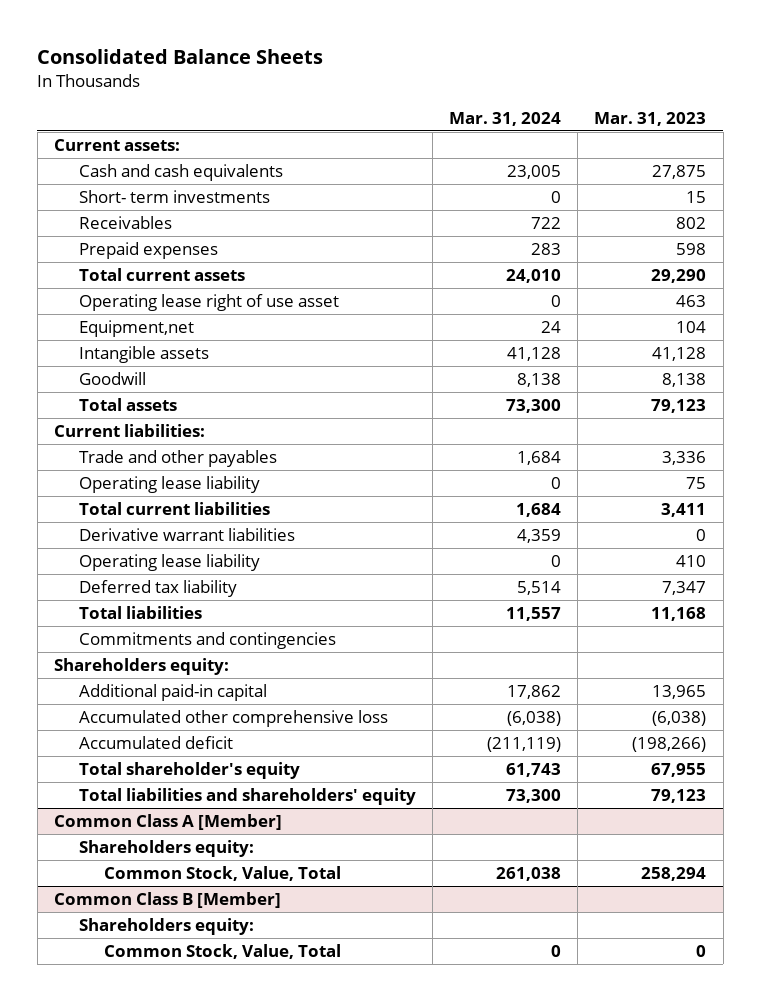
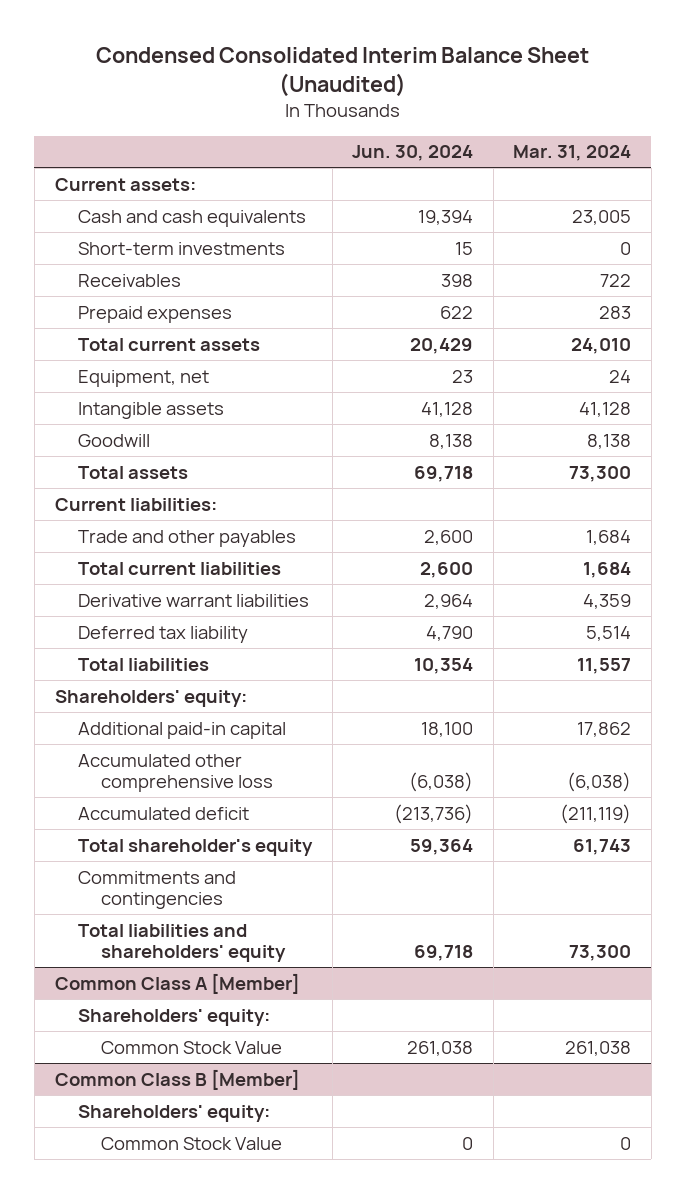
[37,48,324,64] Consolidated Balance Sheets -> [95,47,589,98] Condensed Consolidated Interim Balance Sheet (Unaudited)
[594,111,707,126] Mar. 31, 2023 -> none
none -> [352,145,474,162] Jun. 30, 2024
[78,190,270,204] Short- term investments -> [77,241,285,255] Short-term investments
[78,294,339,312] Operating lease right of use asset -> none
[78,320,194,338] Equipment,net -> [77,369,209,387] Equipment, net
[78,476,260,494] Operating lease liability -> none
[78,554,260,572] Operating lease liability -> none
[53,658,229,676] Shareholders equity: -> [54,689,247,707] Shareholders' equity:
[78,632,336,650] Commitments and contingencies -> [77,870,236,909] Commitments and contingencies
[78,840,254,858] Shareholders equity: -> [77,1008,270,1026] Shareholders' equity:
[103,866,341,882] Common Stock, Value, Total -> [101,1040,283,1054] Common Stock Value
[78,918,254,936] Shareholders equity: -> [77,1104,270,1122] Shareholders' equity:
[103,944,341,960] Common Stock, Value, Total -> [101,1136,283,1150] Common Stock Value

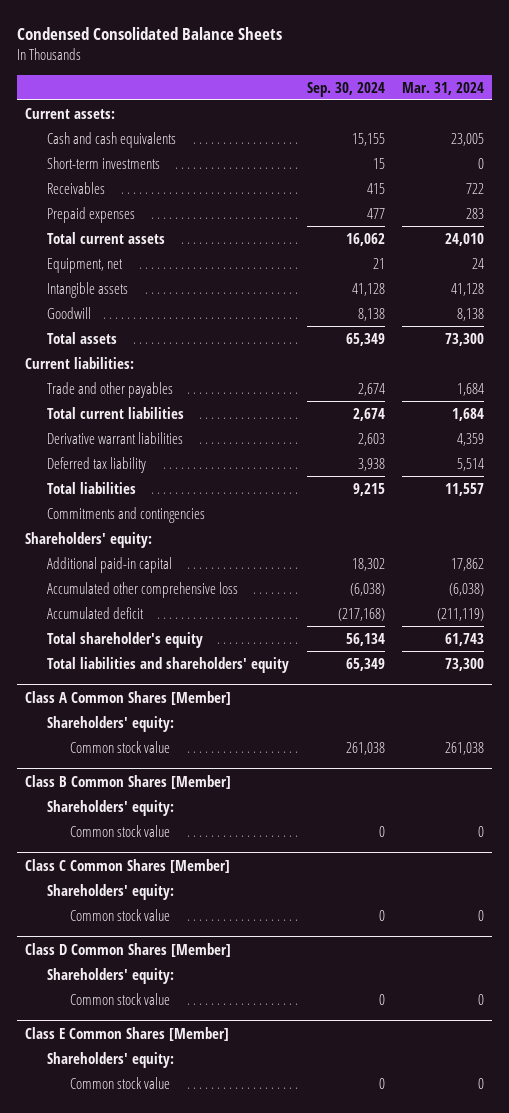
[95,47,589,98] Condensed Consolidated Interim Balance Sheet (Unaudited) -> [16,26,282,40] Condensed Consolidated Balance Sheets
[352,145,474,162] Jun. 30, 2024 -> none
none -> [306,81,385,97] Sep. 30, 2024
[77,870,236,909] Commitments and contingencies -> [47,506,206,523] Commitments and contingencies
[54,972,300,994] Common Class A [Member] -> [25,690,232,705] Class A Common Shares [Member]
[101,1040,283,1054] Common Stock Value -> [69,740,170,753] Common stock value
[54,1068,300,1090] Common Class B [Member] -> [25,774,232,789] Class B Common Shares [Member]
[101,1136,283,1150] Common Stock Value -> [69,824,170,837] Common stock value
none -> [25,858,231,873] Class C Common Shares [Member]
none -> [47,883,175,900] Shareholders' equity:
none -> [69,908,170,921] Common stock value
none -> [25,942,232,957] Class D Common Shares [Member]
none -> [47,967,175,984] Shareholders' equity:
none -> [69,992,170,1005] Common stock value
none -> [25,1026,230,1041] Class E Common Shares [Member]
none -> [47,1051,175,1068] Shareholders' equity:
none -> [69,1076,170,1089] Common stock value

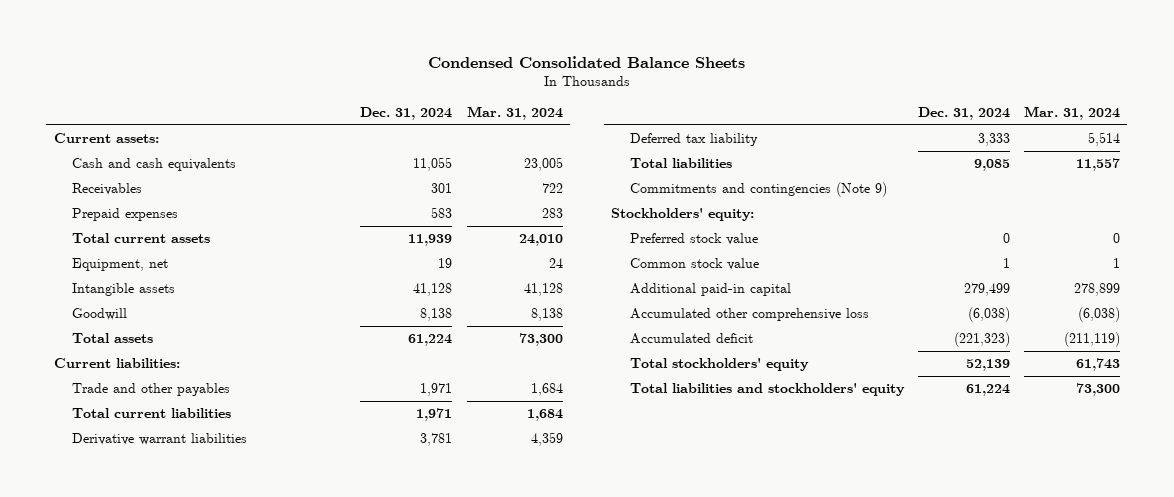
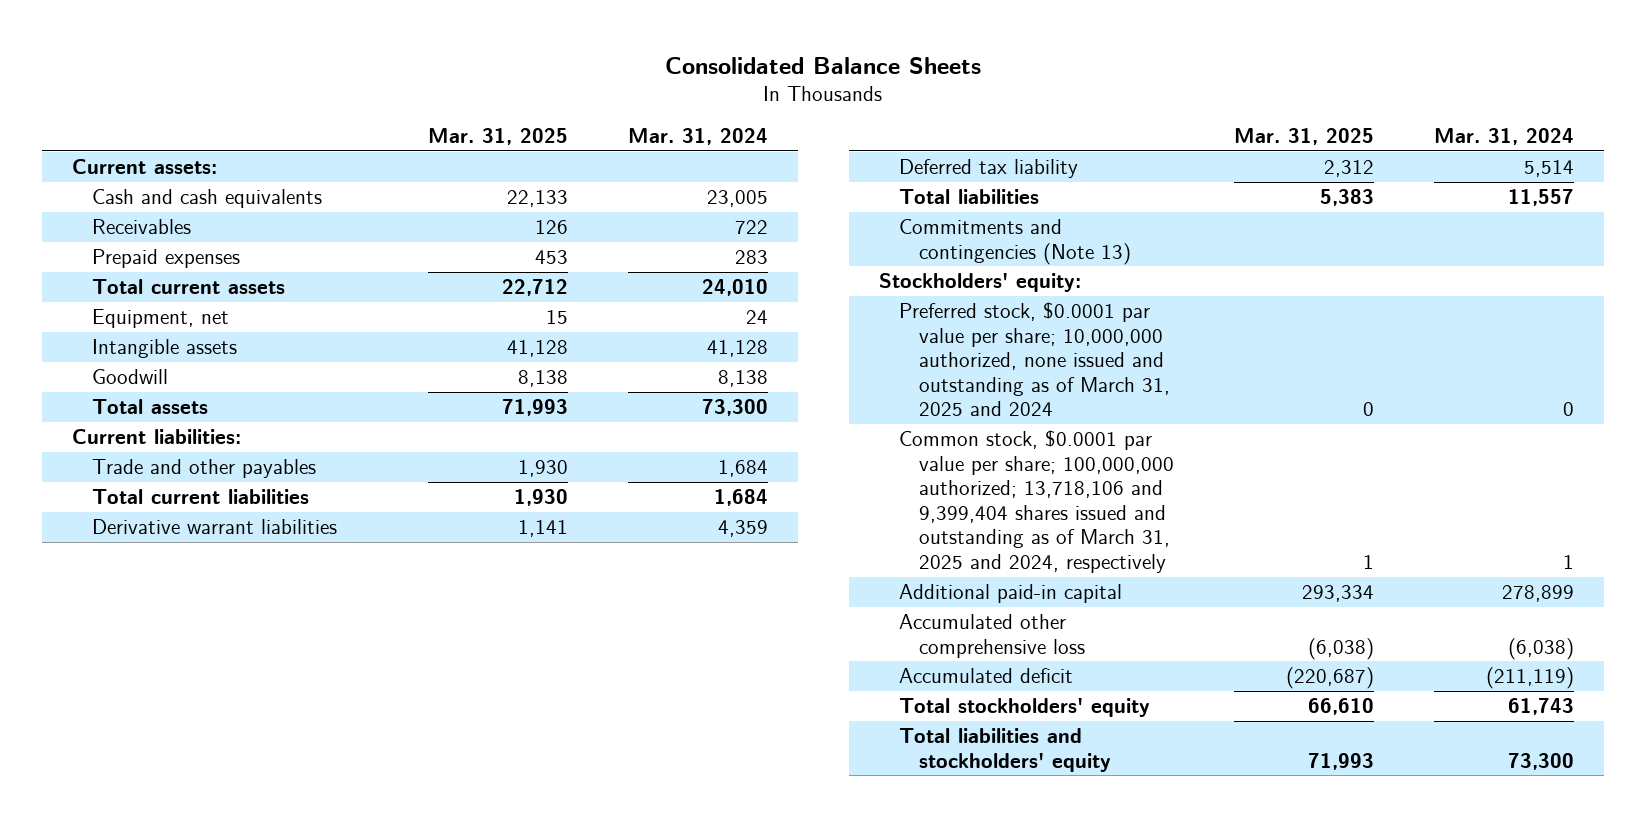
[427,55,745,68] Condensed Consolidated Balance Sheets -> [665,56,982,74] Consolidated Balance Sheets
[360,106,453,120] Dec. 31, 2024 -> none
none -> [427,128,568,146] Mar. 31, 2025
[629,182,887,198] Commitments and contingencies (Note 9) -> [899,218,1132,265] Commitments and contingencies (Note 13)
[629,233,758,246] Preferred stock value -> [899,301,1171,417] Preferred stock, $0.0001 par value per share; 10,000,000 authorized, none issued and outstanding as of March 31, 2025 and 2024
[629,258,759,271] Common stock value -> [899,429,1175,574] Common stock, $0.0001 par value per share; 100,000,000 authorized; 13,718,106 and 9,399,404 shares issued and outstanding as of March 31, 2025 and 2024, respectively

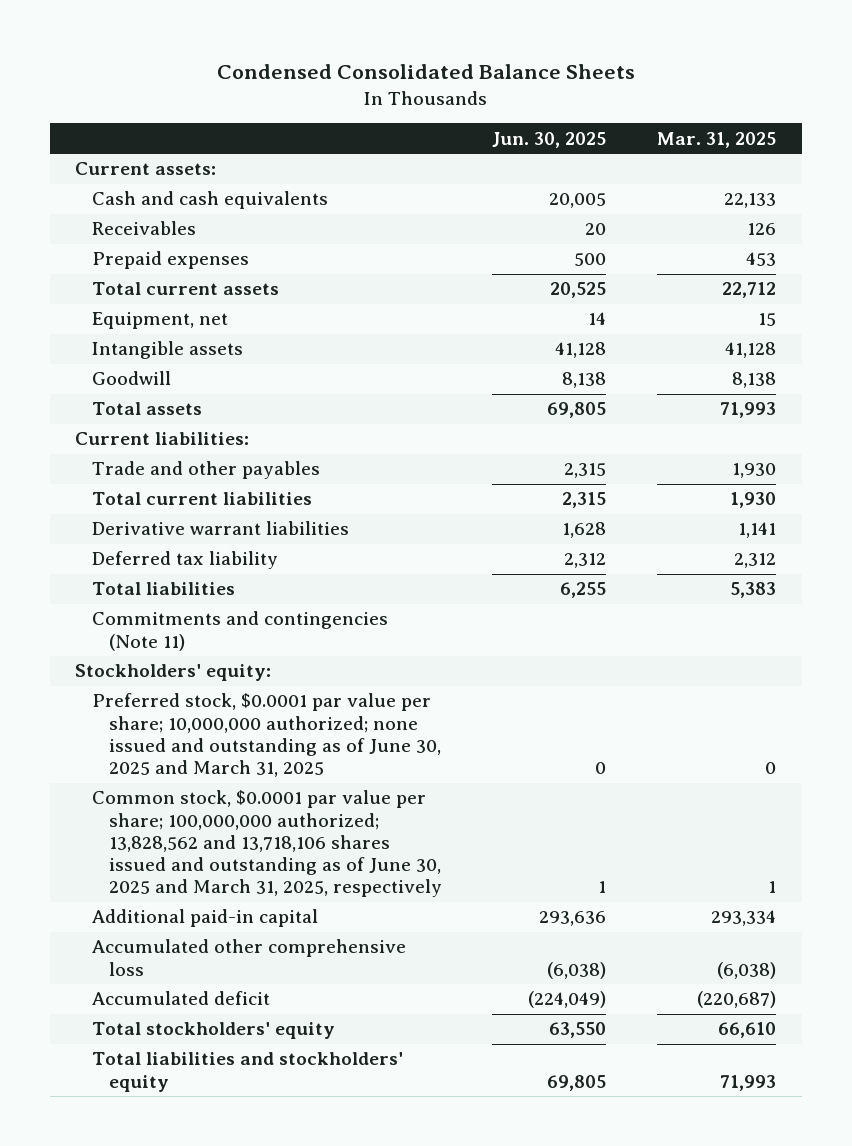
[665,56,982,74] Consolidated Balance Sheets -> [216,64,635,80] Condensed Consolidated Balance Sheets
[627,128,768,146] Mar. 31, 2024 -> none
none -> [492,131,607,148] Jun. 30, 2025
[899,218,1132,265] Commitments and contingencies (Note 13) -> [92,611,389,651] Commitments and contingencies (Note 11)
[899,301,1171,417] Preferred stock, $0.0001 par value per share; 10,000,000 authorized, none issued and outstanding as of March 31, 2025 and 2024 -> [92,693,441,778] Preferred stock, $0.0001 par value per share; 10,000,000 authorized; none issued and outstanding as of June 30, 2025 and March 31, 2025
[899,429,1175,574] Common stock, $0.0001 par value per share; 100,000,000 authorized; 13,718,106 and 9,399,404 shares issued and outstanding as of March 31, 2025 and 2024, respectively -> [92,790,442,898] Common stock, $0.0001 par value per share; 100,000,000 authorized; 13,828,562 and 13,718,106 shares issued and outstanding as of June 30, 2025 and March 31, 2025, respectively

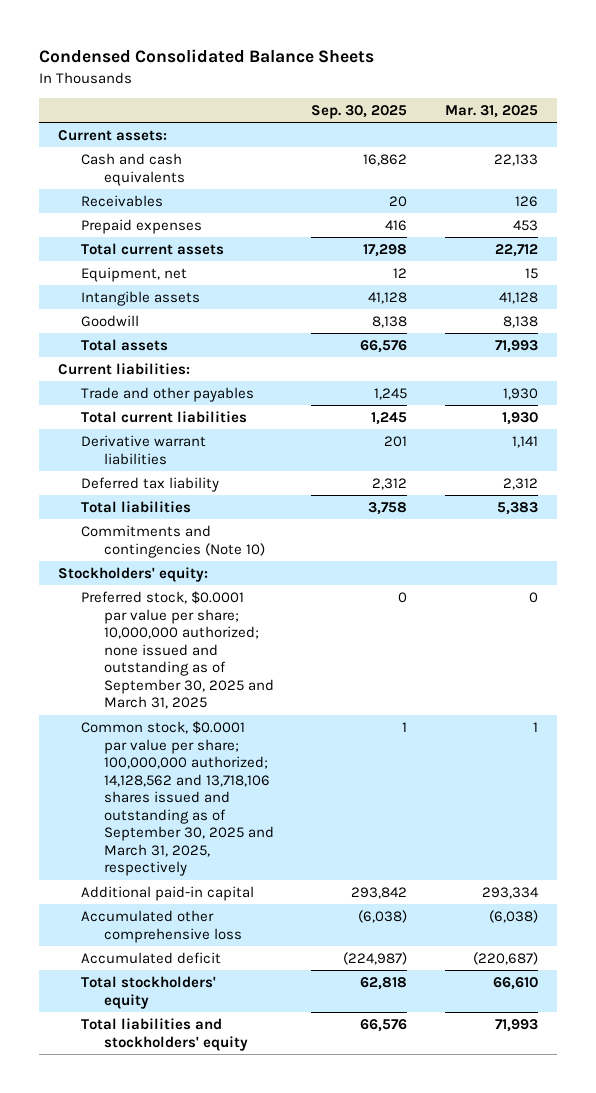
[492,131,607,148] Jun. 30, 2025 -> none
none -> [311,105,408,120] Sep. 30, 2025
[92,611,389,651] Commitments and contingencies (Note 11) -> [80,525,265,558] Commitments and contingencies (Note 10)
[92,693,441,778] Preferred stock, $0.0001 par value per share; 10,000,000 authorized; none issued and outstanding as of June 30, 2025 and March 31, 2025 -> [80,591,274,710] Preferred stock, $0.0001 par value per share; 10,000,000 authorized; none issued and outstanding as of September 30, 2025 and March 31, 2025
[92,790,442,898] Common stock, $0.0001 par value per share; 100,000,000 authorized; 13,828,562 and 13,718,106 shares issued and outstanding as of June 30, 2025 and March 31, 2025, respectively -> [80,721,274,877] Common stock, $0.0001 par value per share; 100,000,000 authorized; 14,128,562 and 13,718,106 shares issued and outstanding as of September 30, 2025 and March 31, 2025, respectively

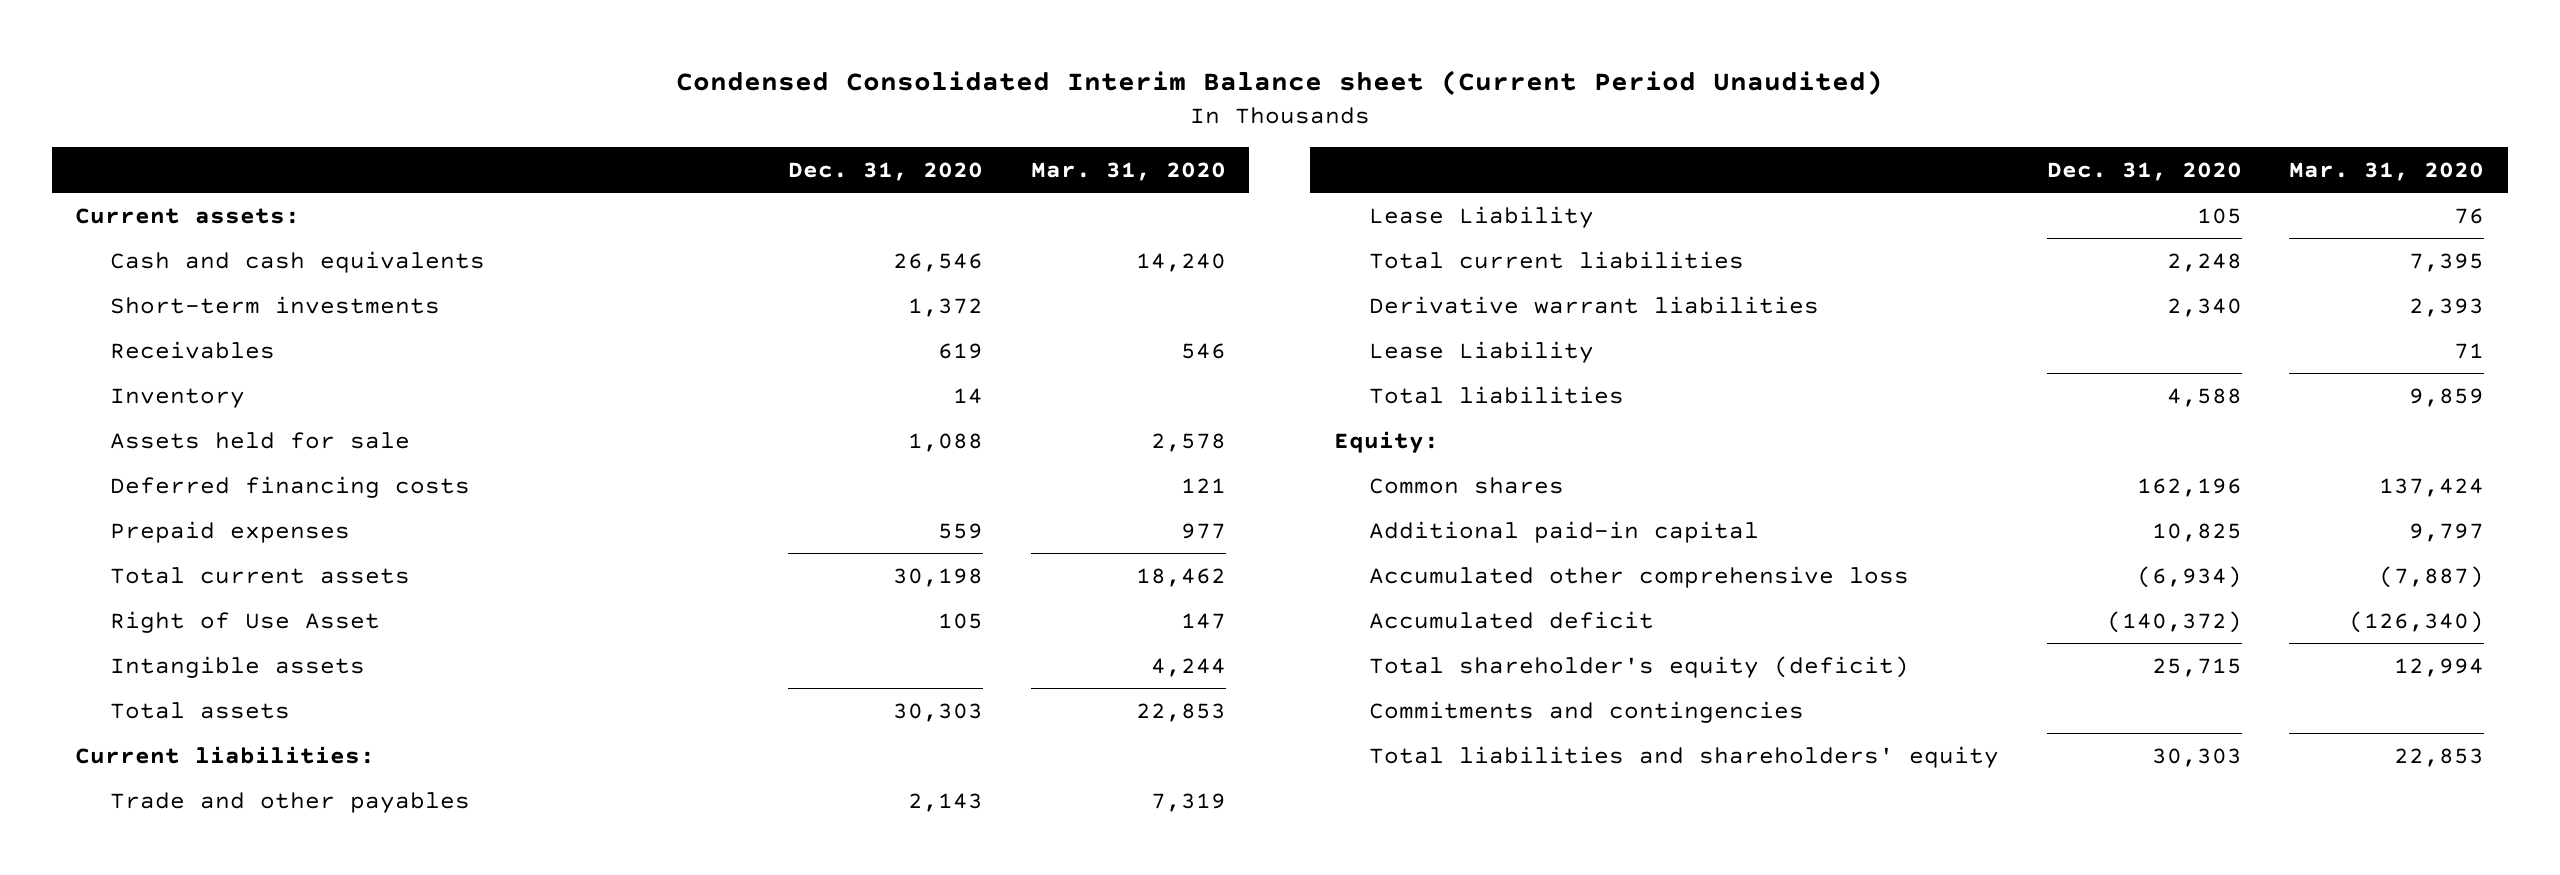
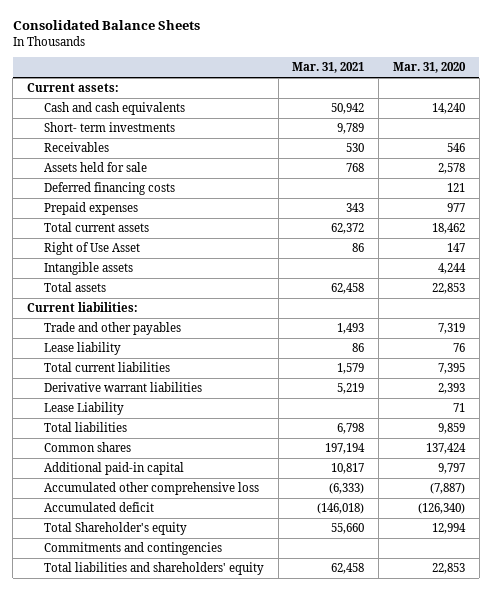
[675,69,1883,95] Condensed Consolidated Interim Balance sheet (Current Period Unaudited) -> [12,20,200,31] Consolidated Balance Sheets
[787,161,983,181] Dec. 31, 2020 -> none
none -> [292,62,365,74] Mar. 31, 2021
[110,295,441,314] Short-term investments -> [43,122,175,133] Short- term investments
[110,387,246,408] Inventory -> none
[1368,205,1594,228] Lease Liability -> [43,342,121,356] Lease liability
[1334,430,1440,453] Equity: -> none
[1368,655,1909,678] Total shareholder's equity (deficit) -> [43,522,187,536] Total Shareholder's equity

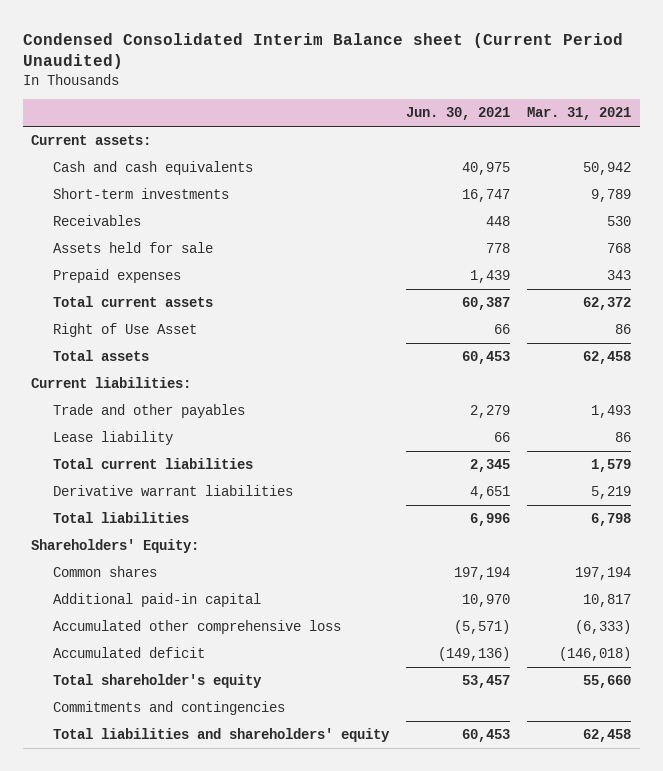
[12,20,200,31] Consolidated Balance Sheets -> [22,32,623,70] Condensed Consolidated Interim Balance sheet (Current Period Unaudited)
[392,62,466,74] Mar. 31, 2020 -> none
none -> [406,107,511,121] Jun. 30, 2021
[43,122,175,133] Short- term investments -> [53,188,230,200] Short-term investments
[43,182,175,196] Deferred financing costs -> none
[43,262,133,276] Intangible assets -> none
[43,402,124,416] Lease Liability -> none
none -> [31,539,200,554] Shareholders' Equity:
[43,522,187,536] Total Shareholder's equity -> [53,674,263,689] Total shareholder's equity

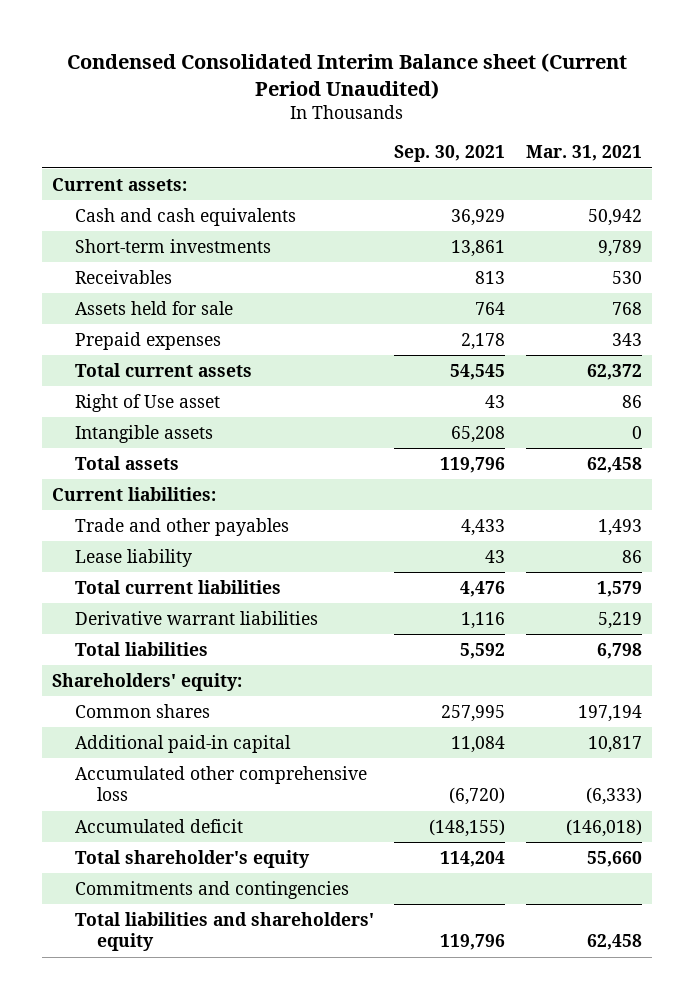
[406,107,511,121] Jun. 30, 2021 -> none
none -> [394,145,506,163] Sep. 30, 2021
[53,323,198,338] Right of Use Asset -> [74,393,220,412] Right of Use asset
none -> [74,424,213,443] Intangible assets
[31,539,200,554] Shareholders' Equity: -> [52,672,243,691] Shareholders' equity:

